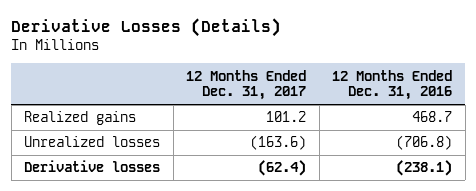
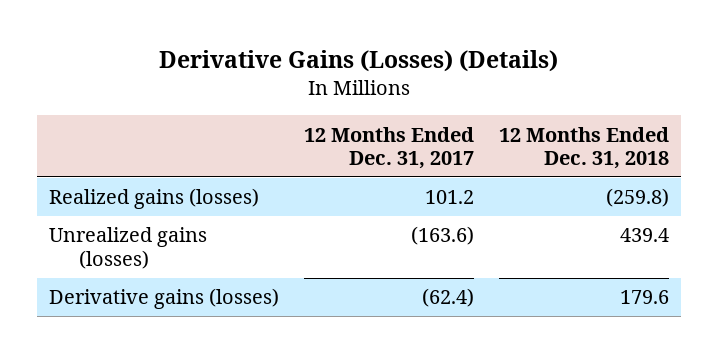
[11,17,282,37] Derivative Losses (Details) -> [159,50,559,73] Derivative Gains (Losses) (Details)
[332,69,453,101] 12 Months Ended Dec. 31, 2016 -> none
none -> [498,126,669,169] 12 Months Ended Dec. 31, 2018
[24,111,137,126] Realized gains -> [49,188,260,210] Realized gains (losses)
[24,136,161,148] Unrealized losses -> [49,227,208,269] Unrealized gains (losses)
[24,160,161,173] Derivative losses -> [49,288,280,310] Derivative gains (losses)

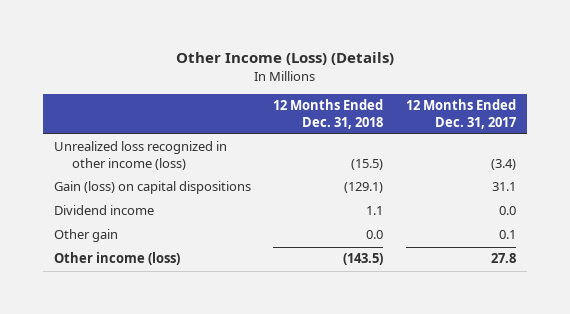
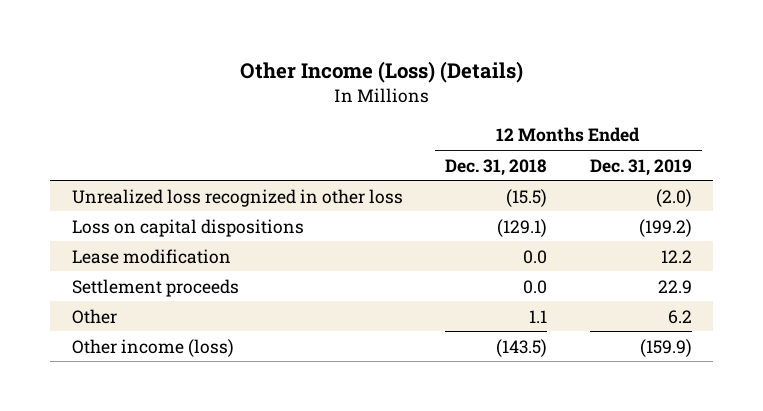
[405,99,516,129] 12 Months Ended Dec. 31, 2017 -> none
none -> [589,158,692,176] Dec. 31, 2019
[54,205,155,216] Dividend income -> none
[54,141,228,170] Unrealized loss recognized in other income (loss) -> [71,188,403,207] Unrealized loss recognized in other loss
[54,181,252,195] Gain (loss) on capital dispositions -> [71,218,304,237] Loss on capital dispositions
none -> [71,248,231,264] Lease modification
none -> [71,278,239,297] Settlement proceeds
[54,229,119,243] Other gain -> [71,308,117,324] Other
[366,230,384,240] 0.0 -> [529,309,548,323] 1.1

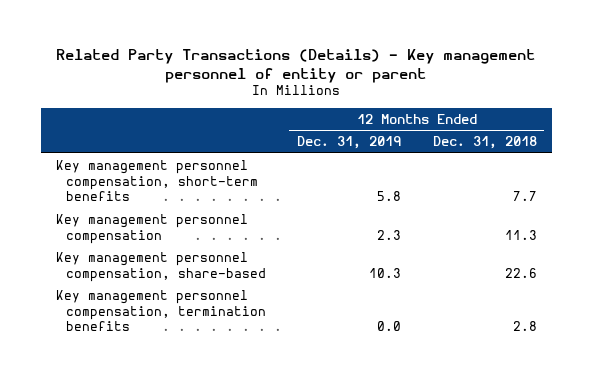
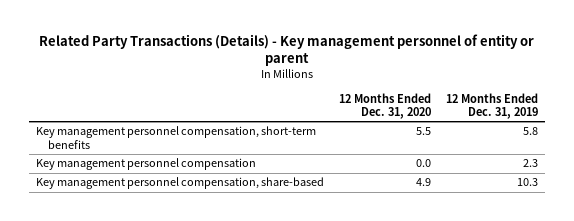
[432,136,537,150] Dec. 31, 2018 -> none
none -> [338,92,431,119] 12 Months Ended Dec. 31, 2020
[56,289,266,332] Key management personnel compensation, termination benefits -> none

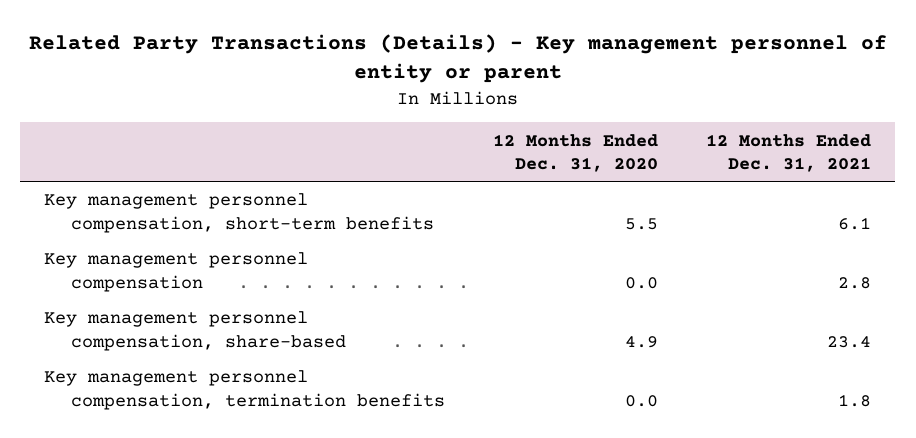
[445,92,538,119] 12 Months Ended Dec. 31, 2019 -> none
none -> [706,133,872,172] 12 Months Ended Dec. 31, 2021
none -> [44,370,446,410] Key management personnel compensation, termination benefits

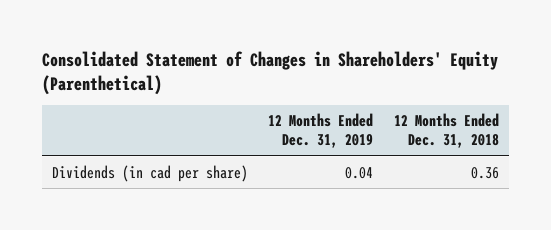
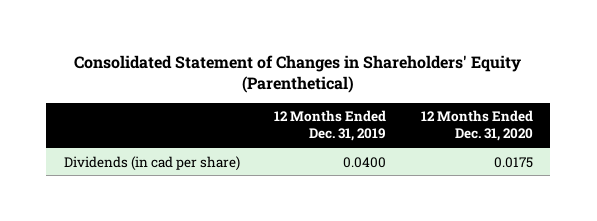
[393,112,499,149] 12 Months Ended Dec. 31, 2018 -> none
none -> [421,110,534,142] 12 Months Ended Dec. 31, 2020
[345,166,374,179] 0.04 -> [343,156,387,168] 0.0400

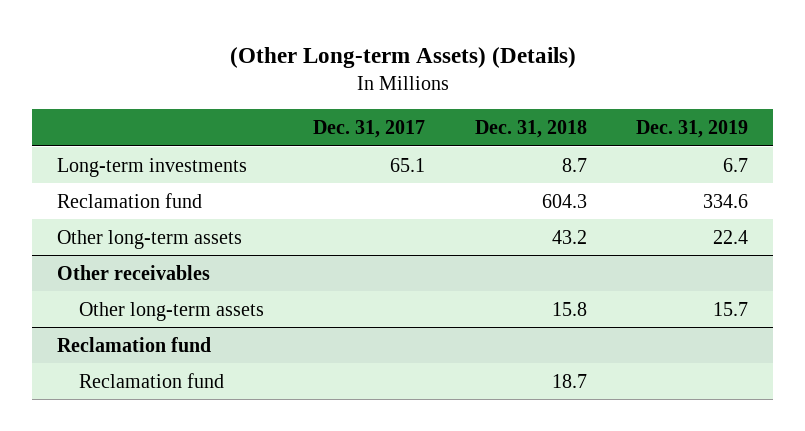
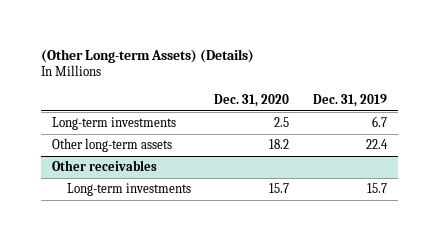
[313,119,426,138] Dec. 31, 2017 -> none
[474,119,587,138] Dec. 31, 2018 -> none
none -> [214,93,290,107] Dec. 31, 2020
[56,192,202,208] Reclamation fund -> none
[56,336,211,352] Reclamation fund -> none
[79,372,225,388] Reclamation fund -> none
[79,301,265,321] Other long-term assets -> [67,183,192,197] Long-term investments

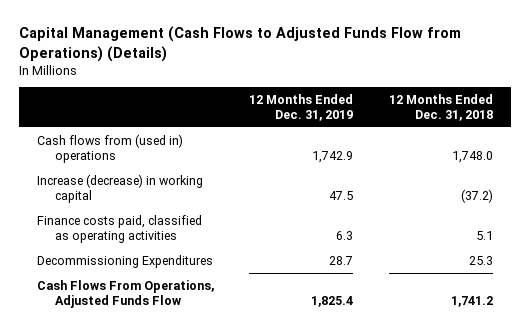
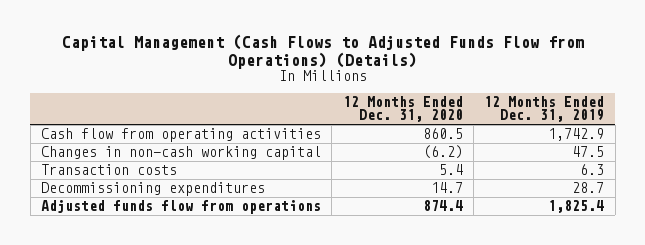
[389,93,494,122] 12 Months Ended Dec. 31, 2018 -> none
none -> [342,95,463,123] 12 Months Ended Dec. 31, 2020
[36,133,183,163] Cash flows from (used in) operations -> [41,128,322,143] Cash flow from operating activities
[36,173,203,203] Increase (decrease) in working capital -> [41,146,322,161] Changes in non-cash working capital
[36,214,202,243] Finance costs paid, classified as operating activities -> [41,164,178,176] Transaction costs
[36,254,213,268] Decommissioning Expenditures -> [41,182,266,197] Decommissioning expenditures
[36,279,214,308] Cash Flows From Operations, Adjusted Funds Flow -> [41,200,322,215] Adjusted funds flow from operations

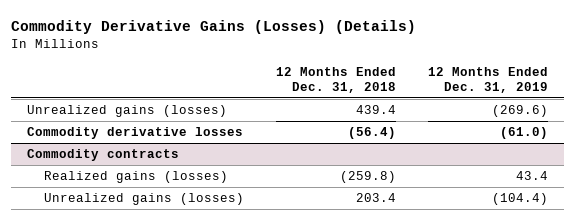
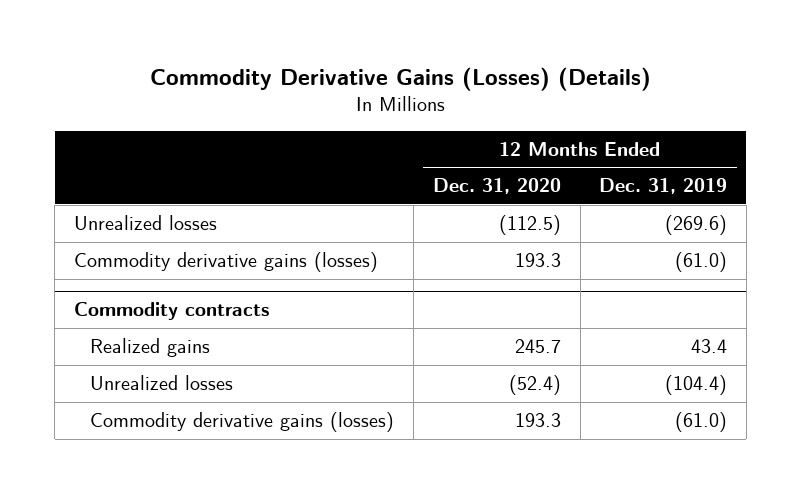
[275,66,396,93] 12 Months Ended Dec. 31, 2018 -> none
none -> [432,178,561,195] Dec. 31, 2020
[27,105,228,118] Unrealized gains (losses) -> [74,215,218,231] Unrealized losses
[27,127,244,140] Commodity derivative losses -> [74,252,379,273] Commodity derivative gains (losses)
[44,171,229,184] Realized gains (losses) -> [90,338,211,358] Realized gains
[44,193,245,206] Unrealized gains (losses) -> [90,375,234,391] Unrealized losses
none -> [90,412,395,433] Commodity derivative gains (losses)

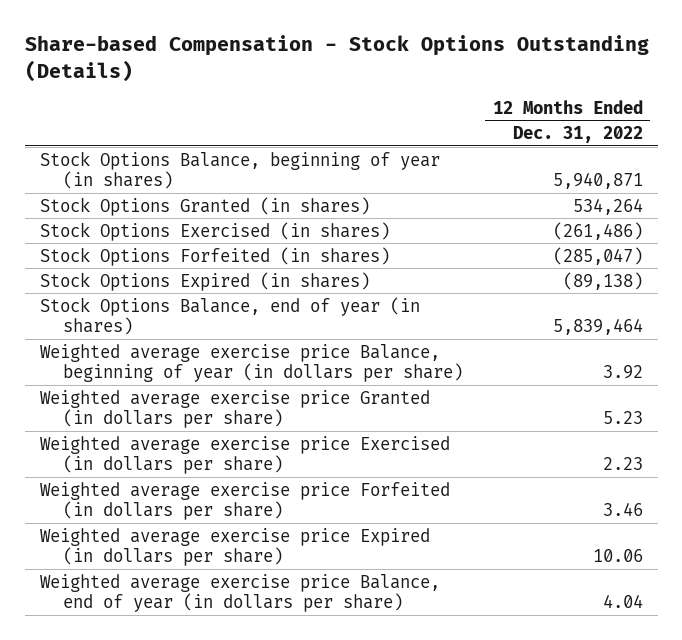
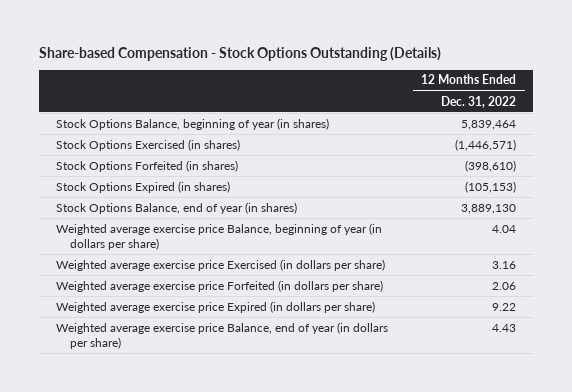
[39,196,370,216] Stock Options Granted (in shares) -> none
[39,389,430,429] Weighted average exercise price Granted (in dollars per share) -> none
[552,172,643,190] 5,940,871 -> [461,119,517,130] 5,839,464
[552,221,643,240] (261,486) -> [455,138,517,151] (1,446,571)
[552,246,643,265] (285,047) -> [465,159,517,172] (398,610)
[562,271,643,290] (89,138) -> [465,180,517,193] (105,153)
[552,318,643,336] 5,839,464 -> [461,203,517,214] 3,889,130
[602,365,643,380] 3.92 -> [492,224,517,233] 4.04
[602,457,643,471] 2.23 -> [492,260,517,269] 3.16
[602,502,643,517] 3.46 -> [492,281,517,290] 2.06
[592,549,643,563] 10.06 -> [492,302,517,311] 9.22
[602,594,643,609] 4.04 -> [492,323,517,332] 4.43

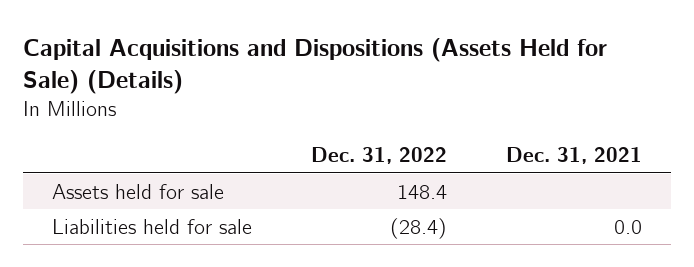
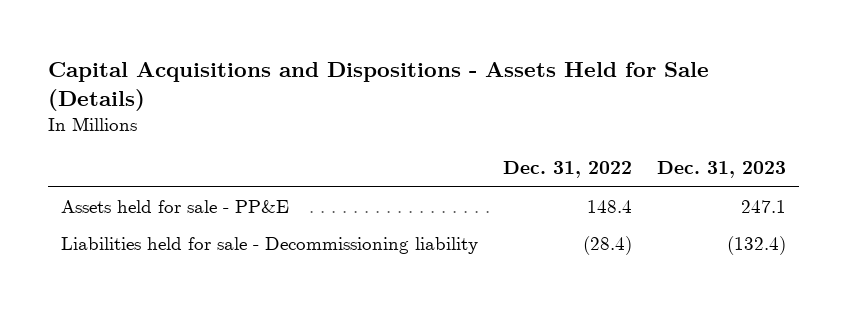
[23,37,608,95] Capital Acquisitions and Dispositions (Assets Held for Sale) (Details) -> [48,61,710,111] Capital Acquisitions and Dispositions - Assets Held for Sale (Details)
[505,147,642,165] Dec. 31, 2021 -> none
none -> [657,161,787,179] Dec. 31, 2023
[52,183,225,199] Assets held for sale -> [60,199,289,213] Assets held for sale - PP&E
[52,218,253,234] Liabilities held for sale -> [60,236,478,254] Liabilities held for sale - Decommissioning liability

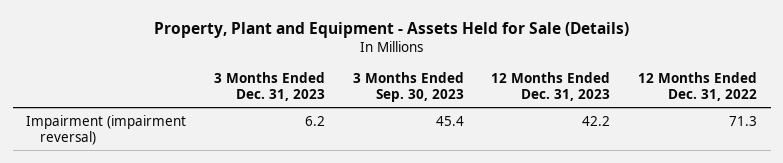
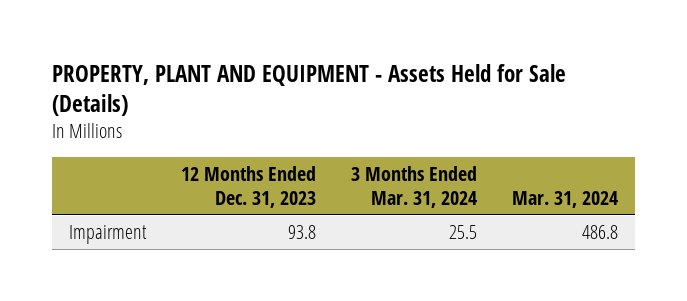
[153,21,629,38] Property, Plant and Equipment - Assets Held for Sale (Details) -> [51,63,566,116] PROPERTY, PLANT AND EQUIPMENT - Assets Held for Sale (Details)
[213,72,325,101] 3 Months Ended Dec. 31, 2023 -> none
[352,72,464,102] 3 Months Ended Sep. 30, 2023 -> none
[637,72,757,101] 12 Months Ended Dec. 31, 2022 -> none
none -> [351,165,478,209] 3 Months Ended Mar. 31, 2024
none -> [511,191,618,209] Mar. 31, 2024
[26,114,187,145] Impairment (impairment reversal) -> [69,225,148,245] Impairment
[582,115,611,126] 42.2 -> [288,225,317,240] 93.8

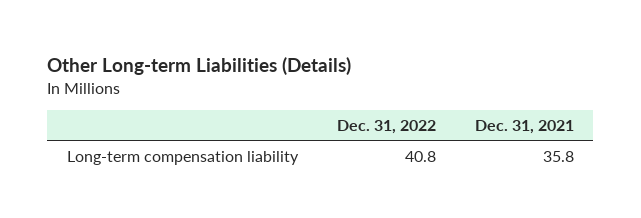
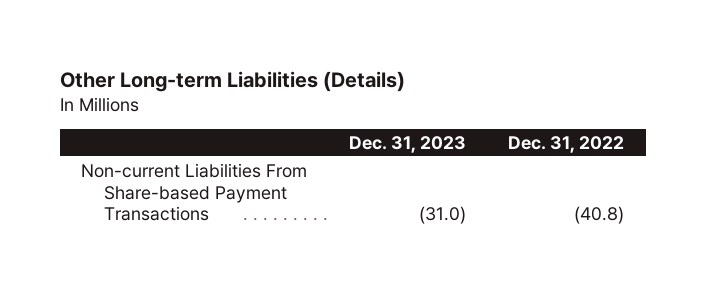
[474,120,574,135] Dec. 31, 2021 -> none
none -> [349,135,467,153] Dec. 31, 2023
[66,150,299,165] Long-term compensation liability -> none
none -> [80,162,307,222] Non-current Liabilities From Share-based Payment Transactions

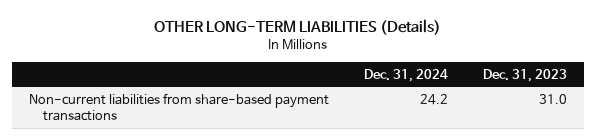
[59,71,405,93] Other Long-term Liabilities (Details) -> [154,18,442,35] OTHER LONG-TERM LIABILITIES (Details)
[508,135,625,153] Dec. 31, 2022 -> none
none -> [364,68,449,82] Dec. 31, 2024
[80,162,307,222] Non-current Liabilities From Share-based Payment Transactions -> [29,92,330,122] Non-current liabilities from share-based payment transactions
[419,206,467,225] (31.0) -> [538,93,567,104] 31.0

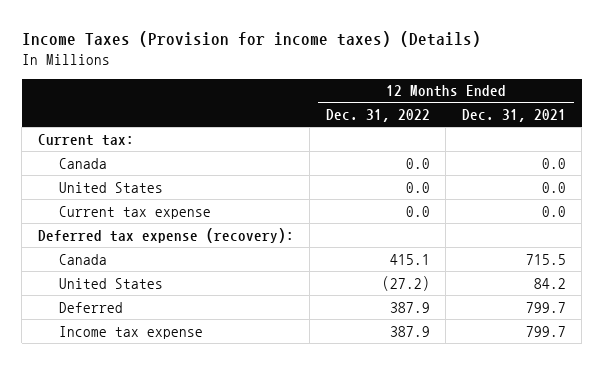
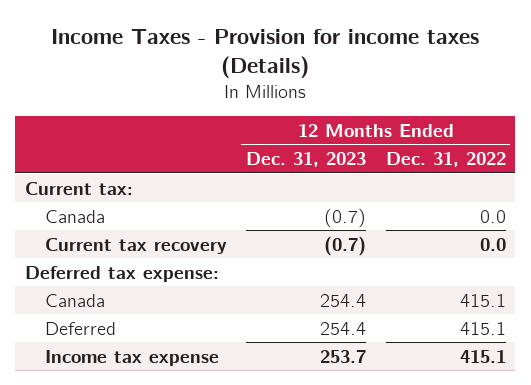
[21,31,481,48] Income Taxes (Provision for income taxes) (Details) -> [51,28,480,78] Income Taxes - Provision for income taxes (Details)
[461,109,566,123] Dec. 31, 2021 -> none
none -> [246,152,367,168] Dec. 31, 2023
[58,181,163,193] United States -> none
[58,205,211,219] Current tax expense -> [44,237,227,254] Current tax recovery
[37,227,294,243] Deferred tax expense (recovery): -> [24,265,219,282] Deferred tax expense:
[58,277,163,289] United States -> none
[389,301,430,313] 387.9 -> [459,321,506,335] 415.1
[389,325,430,337] 387.9 -> [459,349,506,363] 415.1

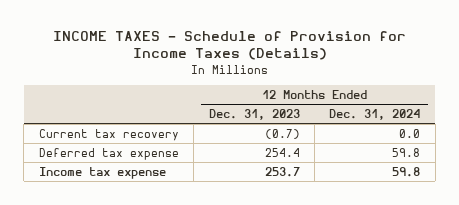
[51,28,480,78] Income Taxes - Provision for income taxes (Details) -> [52,31,406,61] INCOME TAXES - Schedule of Provision for Income Taxes (Details)
[385,152,506,168] Dec. 31, 2022 -> none
none -> [329,108,421,120] Dec. 31, 2024
[24,181,133,195] Current tax: -> none
[44,209,105,223] Canada -> none
[24,265,219,282] Deferred tax expense: -> none
[44,293,105,307] Canada -> none
[44,321,116,335] Deferred -> [38,147,179,160] Deferred tax expense

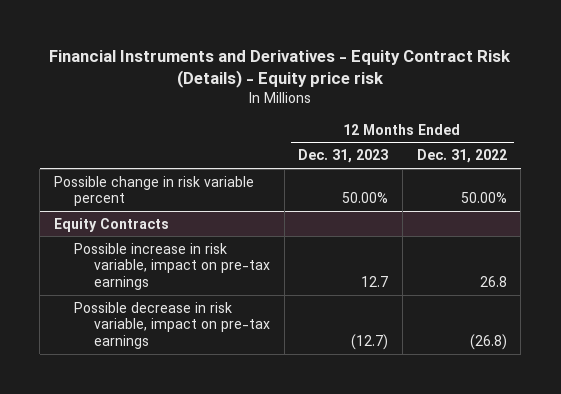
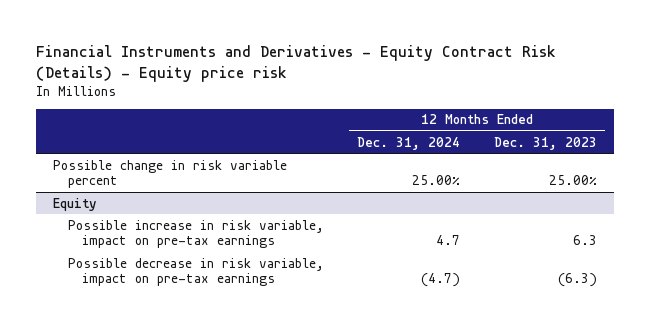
[416,149,507,164] Dec. 31, 2022 -> none
none -> [357,136,461,150] Dec. 31, 2024
[342,192,389,204] 50.00% -> [548,175,597,186] 25.00%
[53,217,169,232] Equity Contracts -> [53,197,98,211] Equity
[361,276,389,288] 12.7 -> [572,235,597,246] 6.3
[351,334,389,351] (12.7) -> [557,273,597,288] (6.3)

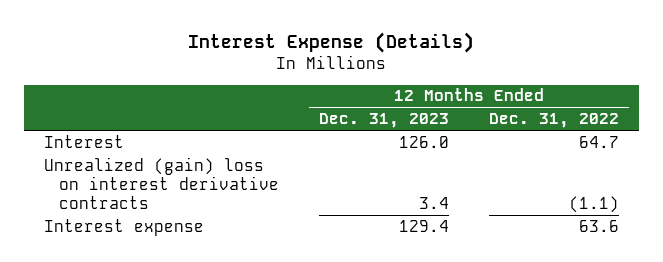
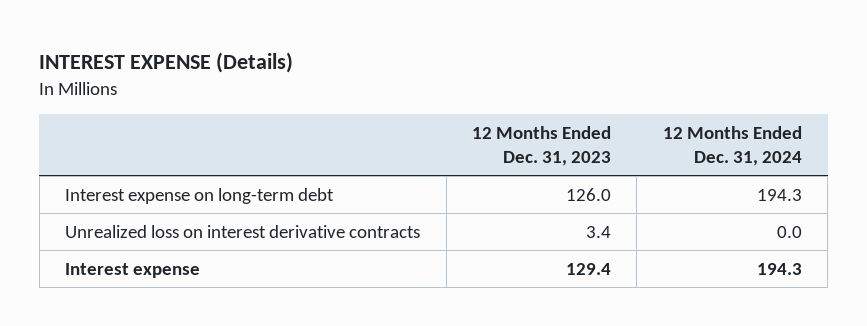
[188,32,475,54] Interest Expense (Details) -> [39,52,294,74] INTEREST EXPENSE (Details)
[488,113,619,129] Dec. 31, 2022 -> none
none -> [662,125,802,167] 12 Months Ended Dec. 31, 2024
[44,134,125,148] Interest -> [65,187,335,204] Interest expense on long-term debt
[44,156,279,209] Unrealized (gain) loss on interest derivative contracts -> [65,224,421,238] Unrealized loss on interest derivative contracts

